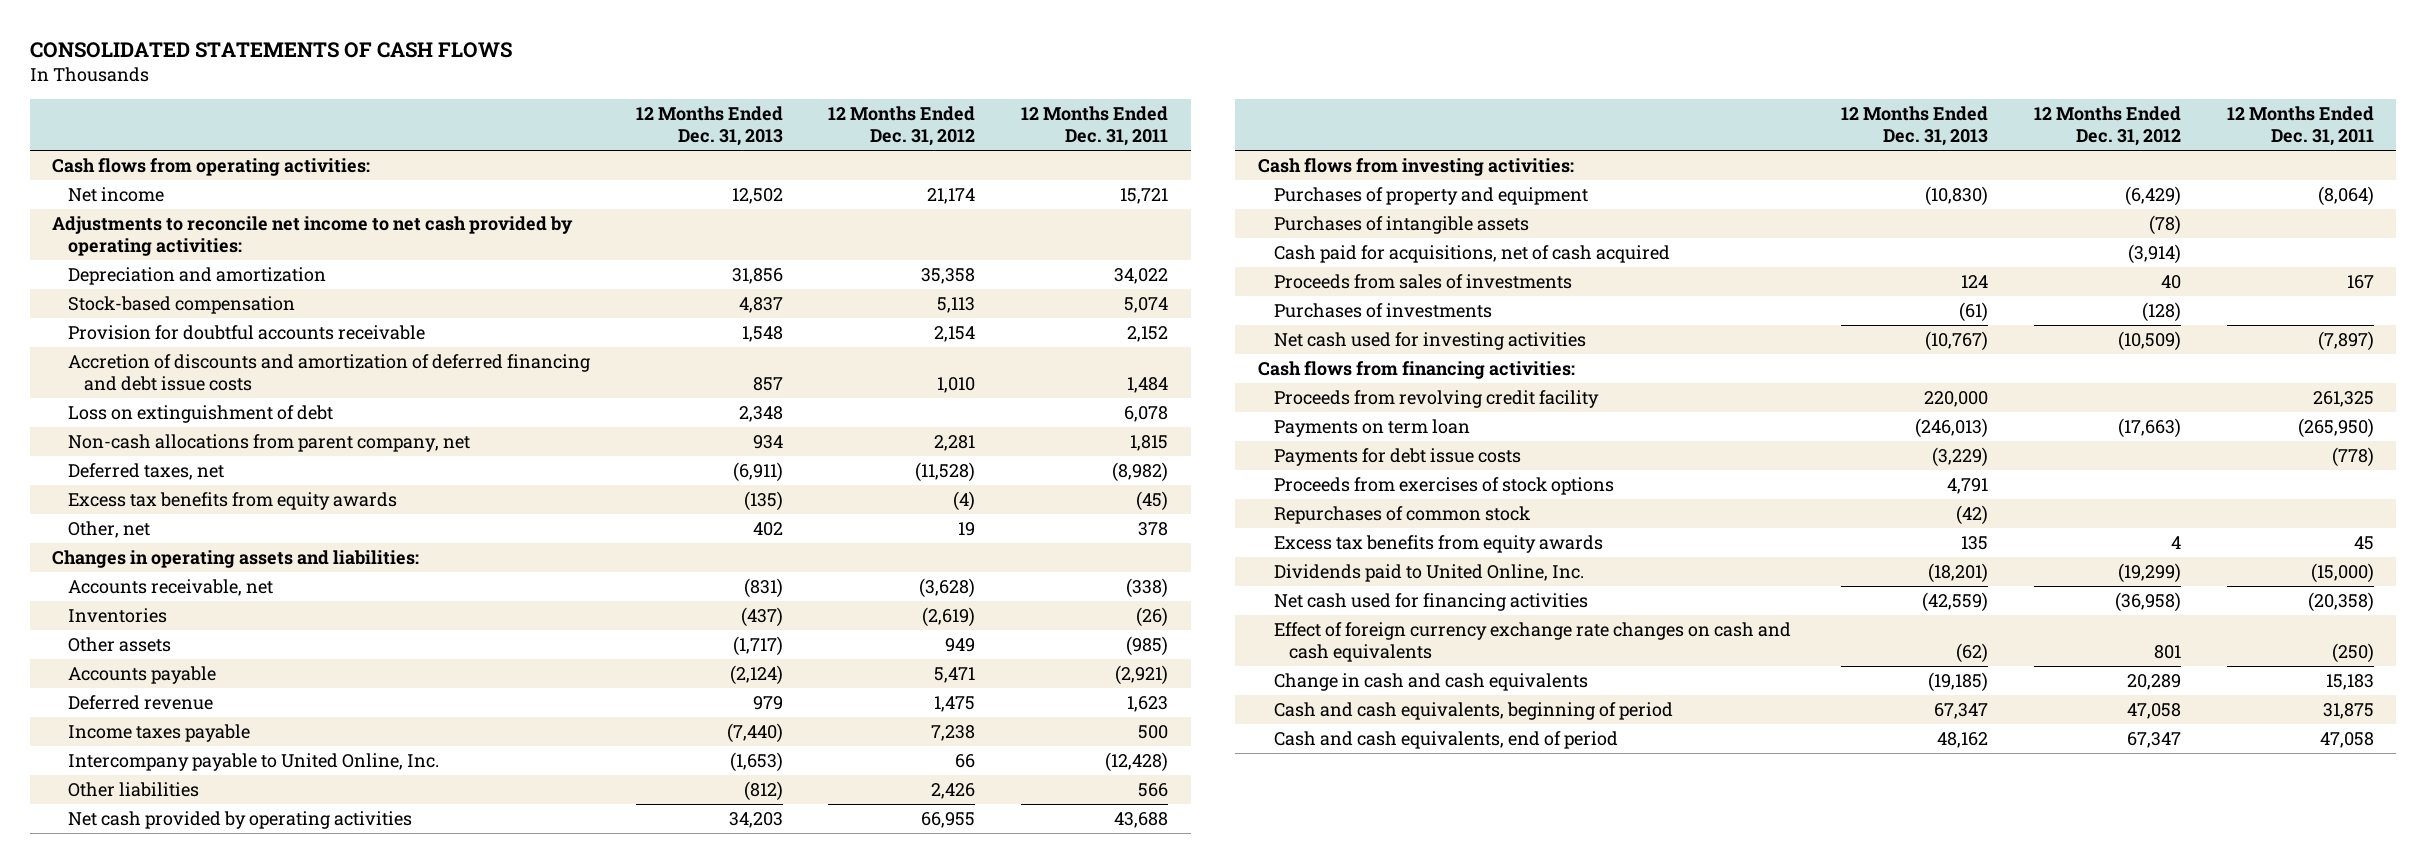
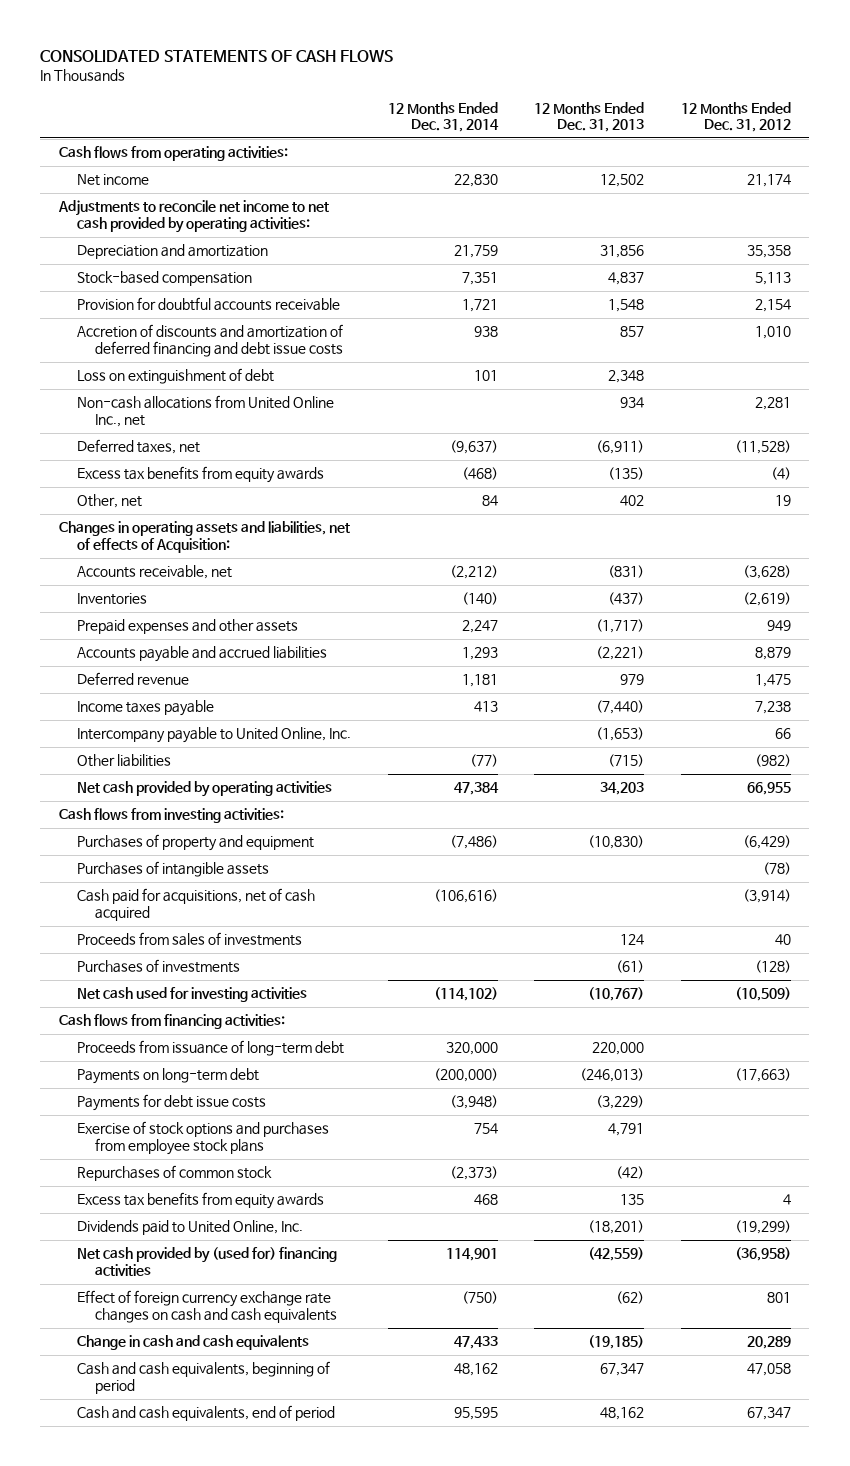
[1021,105,1169,147] 12 Months Ended Dec. 31, 2011 -> none
none -> [387,101,499,133] 12 Months Ended Dec. 31, 2014
[68,433,471,452] Non-cash allocations from parent company, net -> [76,395,334,428] Non-cash allocations from United Online Inc., net
[52,549,420,568] Changes in operating assets and liabilities: -> [58,521,350,554] Changes in operating assets and liabilities, net of effects of Acquisition:
[68,665,217,684] Accounts payable -> none
[68,636,172,652] Other assets -> [76,619,298,635] Prepaid expenses and other assets
none -> [76,646,327,663] Accounts payable and accrued liabilities
[743,780,783,801] (812) -> [608,754,645,768] (715)
[931,782,976,799] 2,426 -> [754,754,791,768] (982)
[1273,389,1599,408] Proceeds from revolving credit facility -> none
none -> [76,1040,344,1057] Proceeds from issuance of long-term debt
[1273,418,1470,437] Payments on term loan -> [76,1068,259,1085] Payments on long-term debt
[1273,476,1614,495] Proceeds from exercises of stock options -> [76,1121,329,1156] Exercise of stock options and purchases from employee stock plans
[1273,592,1588,611] Net cash used for financing activities -> [76,1247,337,1277] Net cash provided by (used for) financing activities

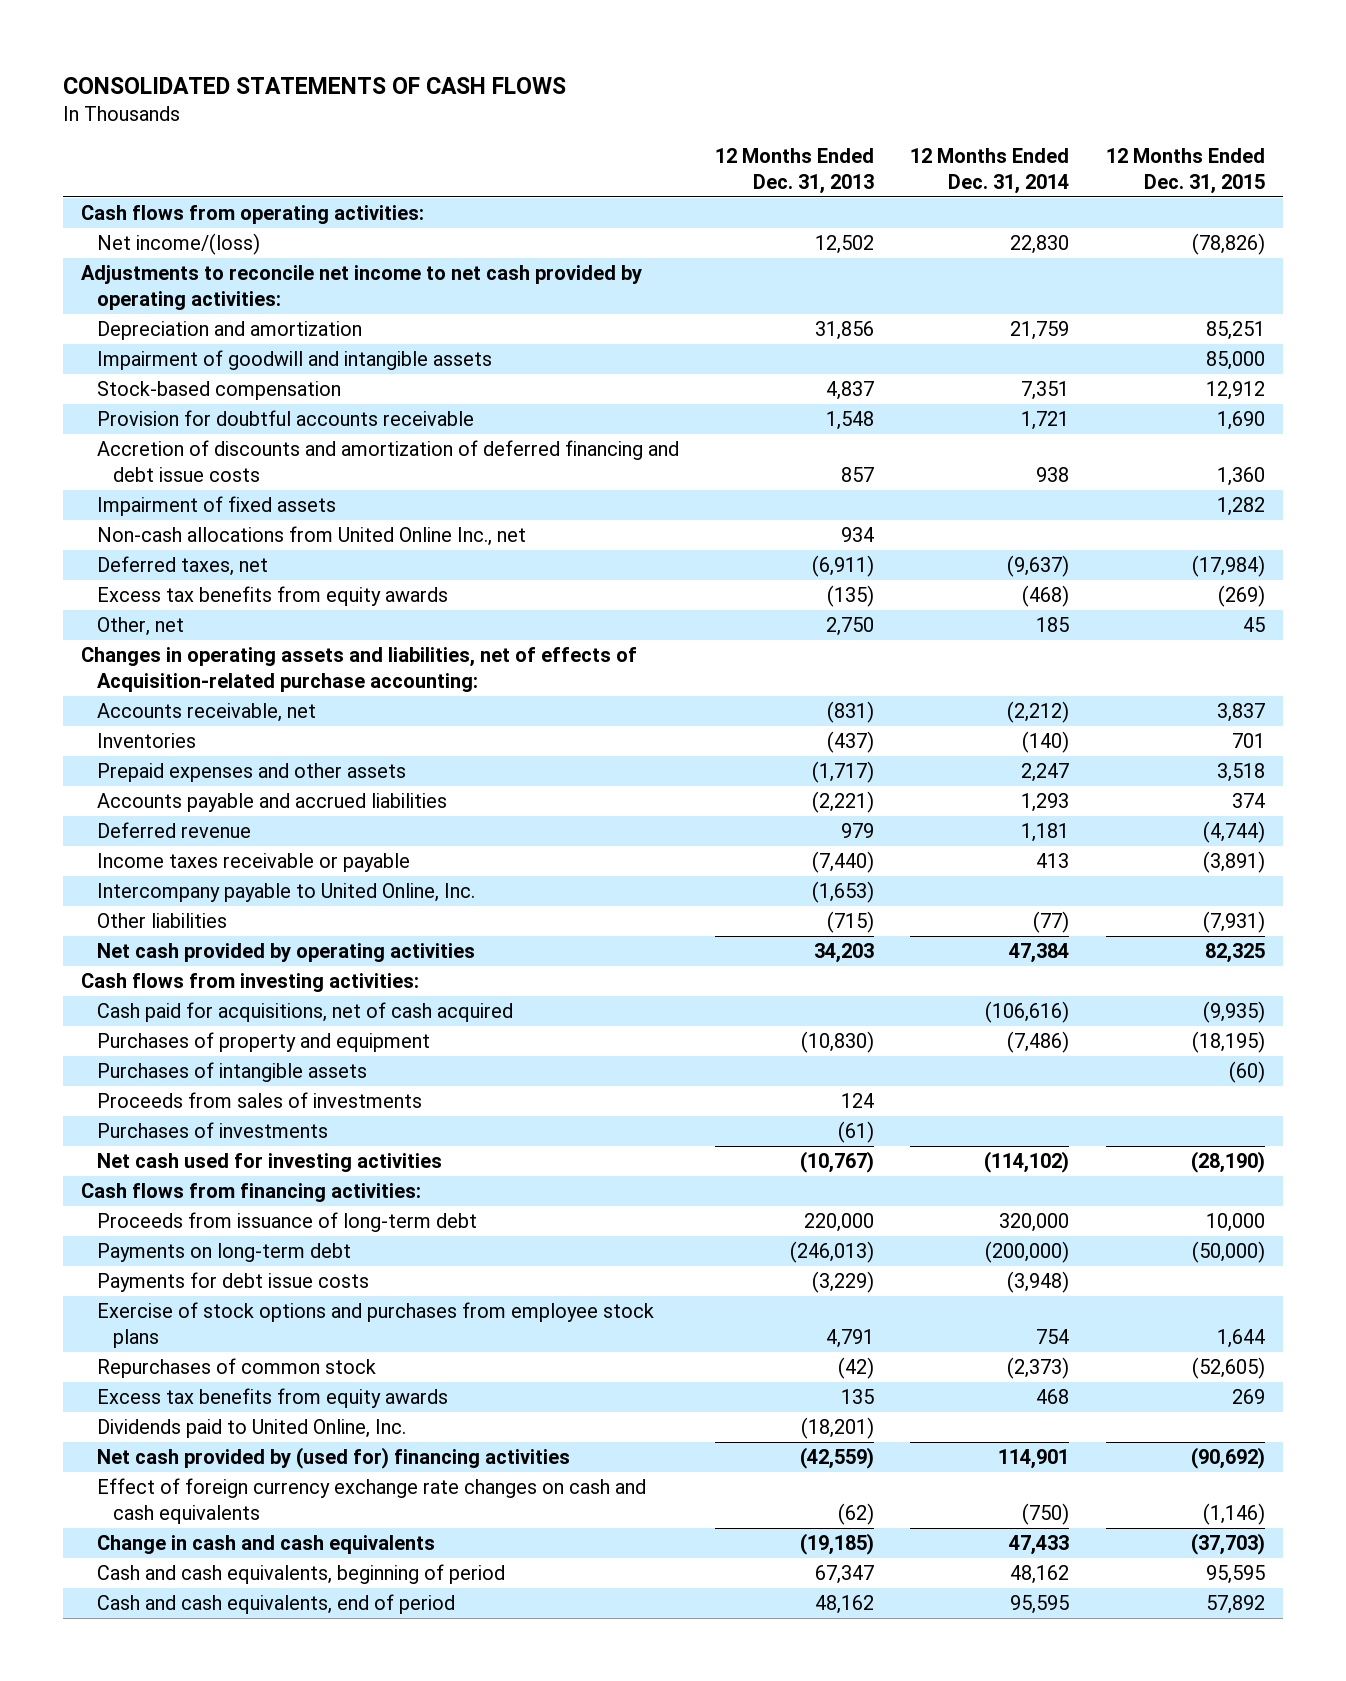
[680,101,791,133] 12 Months Ended Dec. 31, 2012 -> none
none -> [1105,148,1265,194] 12 Months Ended Dec. 31, 2015
[76,174,149,187] Net income -> [96,233,260,256] Net income/(loss)
none -> [96,350,492,371] Impairment of goodwill and intangible assets
[76,368,274,385] Loss on extinguishment of debt -> none
none -> [96,496,336,517] Impairment of fixed assets
[481,495,498,507] 84 -> [1036,617,1070,633] 185
[620,495,645,507] 402 -> [826,617,875,637] 2,750
[58,521,350,554] Changes in operating assets and liabilities, net of effects of Acquisition: -> [80,647,637,692] Changes in operating assets and liabilities, net of effects of Acquisition-related purchase accounting:
[76,700,214,717] Income taxes payable -> [96,853,410,873] Income taxes receivable or payable
[76,888,315,922] Cash paid for acquisitions, net of cash acquired -> [96,1002,513,1023] Cash paid for acquisitions, net of cash acquired

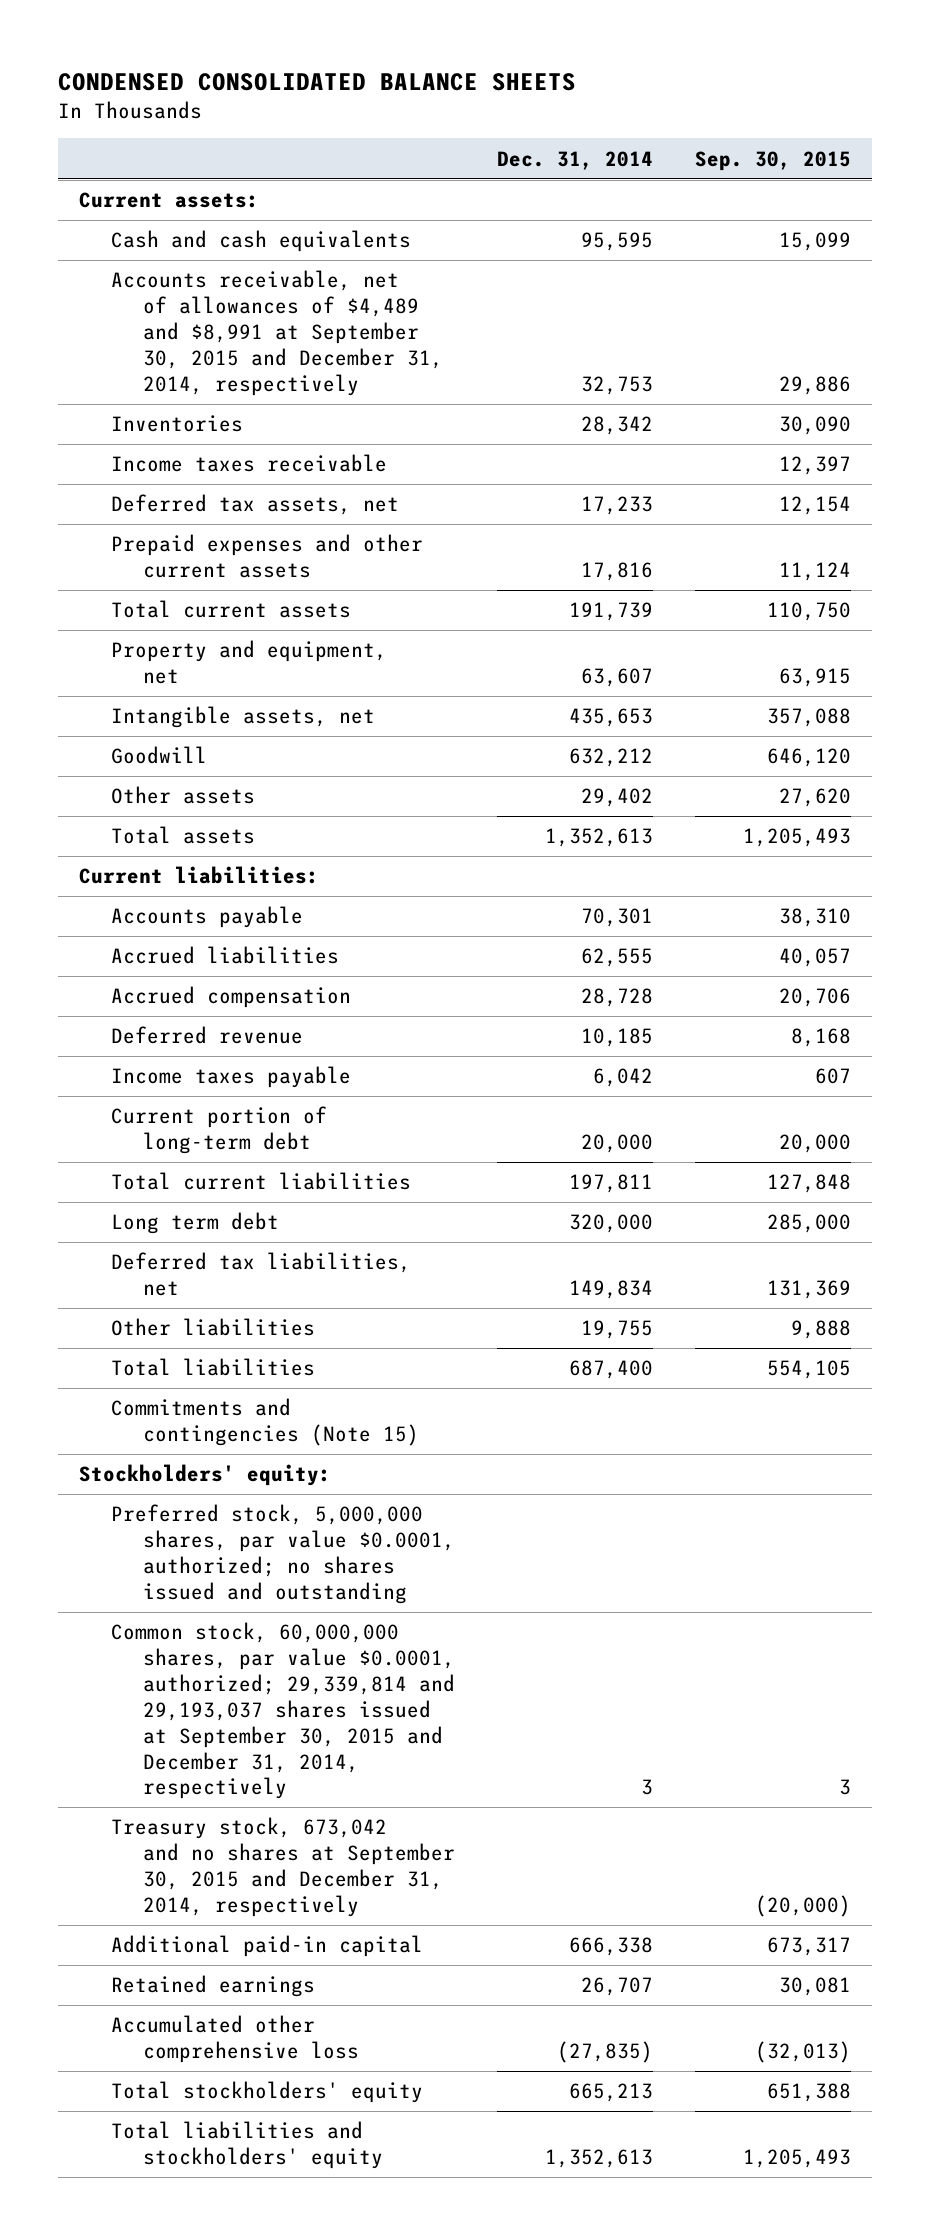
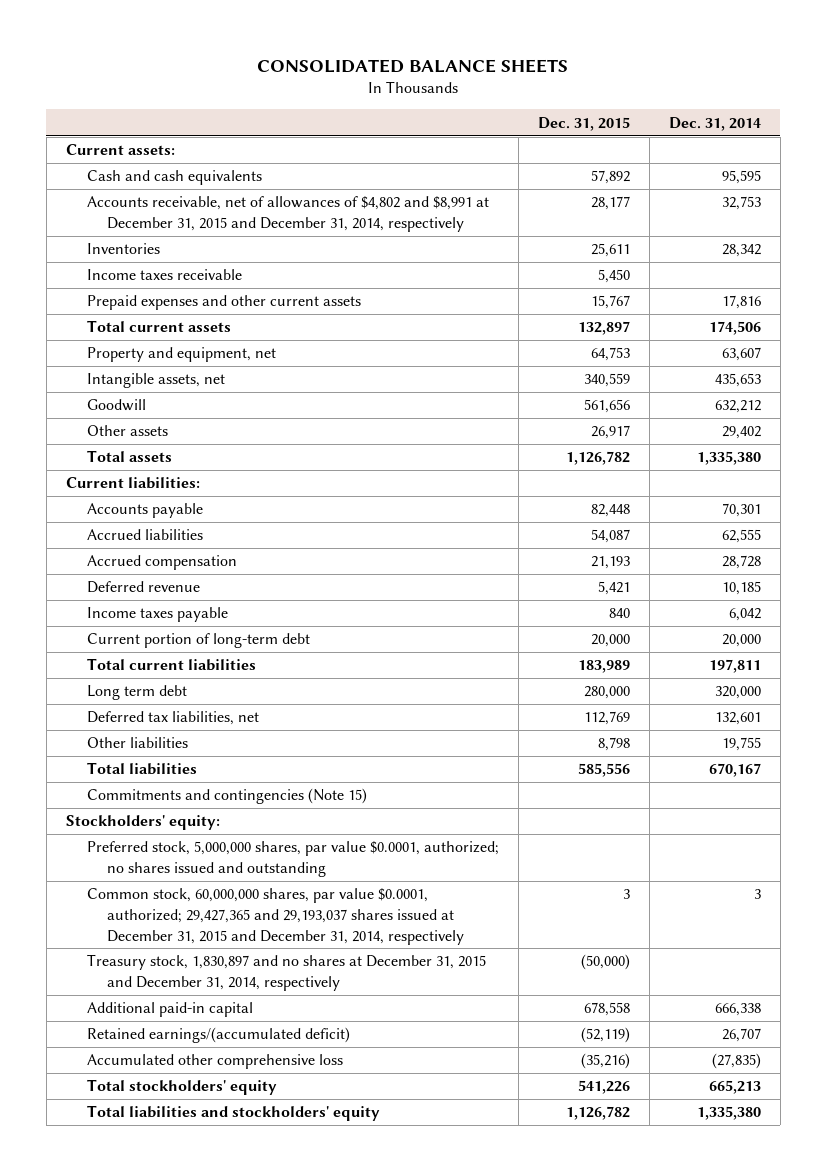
[57,72,576,91] CONDENSED CONSOLIDATED BALANCE SHEETS -> [257,58,569,73] CONSOLIDATED BALANCE SHEETS
[694,150,851,171] Sep. 30, 2015 -> none
none -> [537,116,630,131] Dec. 31, 2015
[111,270,444,396] Accounts receivable, net of allowances of $4,489 and $8,991 at September 30, 2015 and December 31, 2014, respectively -> [86,196,489,232] Accounts receivable, net of allowances of $4,802 and $8,991 at December 31, 2015 and December 31, 2014, respectively
[111,494,400,516] Deferred tax assets, net -> none
[569,602,654,622] 191,739 -> [708,321,761,336] 174,506
[545,828,654,848] 1,352,613 -> [696,451,761,466] 1,335,380
[569,1280,654,1300] 149,834 -> [714,712,761,726] 132,601
[569,1360,654,1380] 687,400 -> [708,763,761,778] 670,167
[111,1622,456,1800] Common stock, 60,000,000 shares, par value $0.0001, authorized; 29,339,814 and 29,193,037 shares issued at September 30, 2015 and December 31, 2014, respectively -> [86,888,465,945] Common stock, 60,000,000 shares, par value $0.0001, authorized; 29,427,365 and 29,193,037 shares issued at December 31, 2015 and December 31, 2014, respectively
[111,1817,456,1917] Treasury stock, 673,042 and no shares at September 30, 2015 and December 31, 2014, respectively -> [86,954,486,991] Treasury stock, 1,830,897 and no shares at December 31, 2015 and December 31, 2014, respectively
[111,1975,316,1998] Retained earnings -> [86,1027,350,1044] Retained earnings/(accumulated deficit)
[545,2149,654,2169] 1,352,613 -> [696,1106,761,1121] 1,335,380

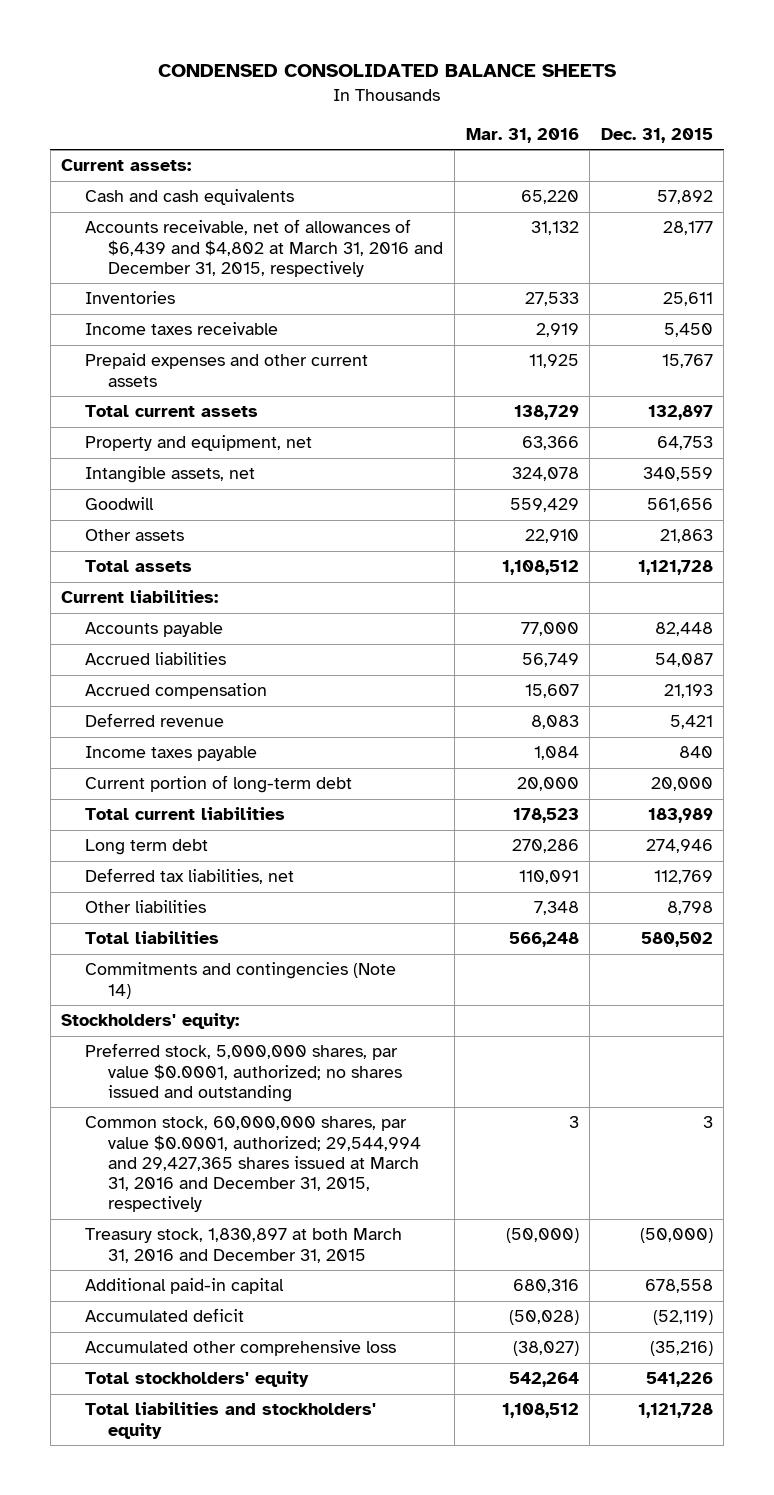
[257,58,569,73] CONSOLIDATED BALANCE SHEETS -> [157,64,616,78] CONDENSED CONSOLIDATED BALANCE SHEETS
[668,116,761,131] Dec. 31, 2014 -> none
none -> [465,127,579,143] Mar. 31, 2016
[86,196,489,232] Accounts receivable, net of allowances of $4,802 and $8,991 at December 31, 2015 and December 31, 2014, respectively -> [84,219,444,277] Accounts receivable, net of allowances of $6,439 and $4,802 at March 31, 2016 and December 31, 2015, respectively
[590,425,630,440] 26,917 -> [659,529,713,544] 21,863
[565,451,630,466] 1,126,782 -> [637,560,713,576] 1,121,728
[583,686,630,700] 280,000 -> [645,839,713,854] 274,946
[577,763,630,778] 585,556 -> [640,932,713,948] 580,502
[86,788,367,805] Commitments and contingencies (Note 15) -> [84,962,396,999] Commitments and contingencies (Note 14)
[86,888,465,945] Common stock, 60,000,000 shares, par value $0.0001, authorized; 29,427,365 and 29,193,037 shares issued at December 31, 2015 and December 31, 2014, respectively -> [84,1116,422,1213] Common stock, 60,000,000 shares, par value $0.0001, authorized; 29,544,994 and 29,427,365 shares issued at March 31, 2016 and December 31, 2015, respectively
[86,954,486,991] Treasury stock, 1,830,897 and no shares at December 31, 2015 and December 31, 2014, respectively -> [84,1228,402,1263] Treasury stock, 1,830,897 at both March 31, 2016 and December 31, 2015
[86,1027,350,1044] Retained earnings/(accumulated deficit) -> [84,1308,244,1323] Accumulated deficit
[565,1106,630,1121] 1,126,782 -> [637,1403,713,1419] 1,121,728

